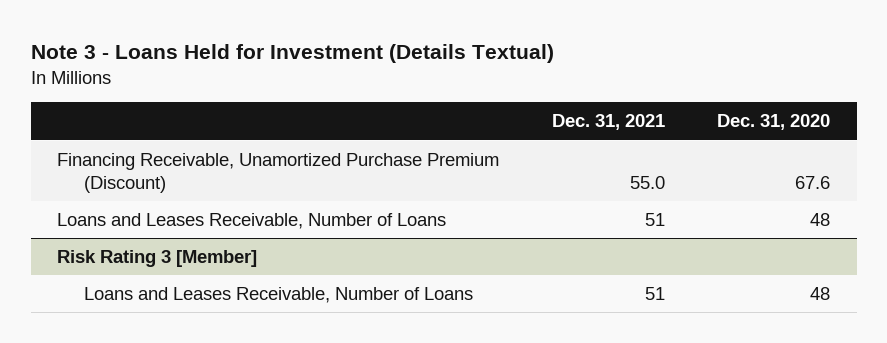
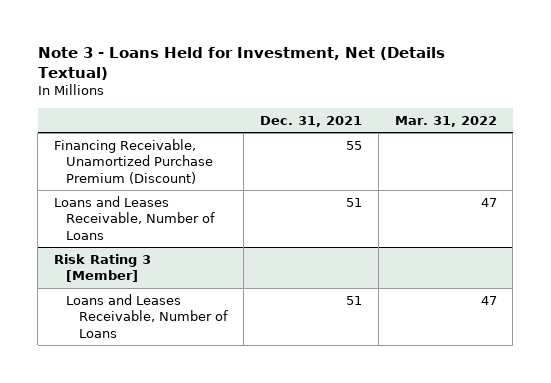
[30,44,554,64] Note 3 - Loans Held for Investment (Details Textual) -> [37,46,445,80] Note 3 - Loans Held for Investment, Net (Details Textual)
[717,114,831,131] Dec. 31, 2020 -> none
none -> [394,116,497,128] Mar. 31, 2022
[629,176,665,190] 55.0 -> [346,140,363,150] 55

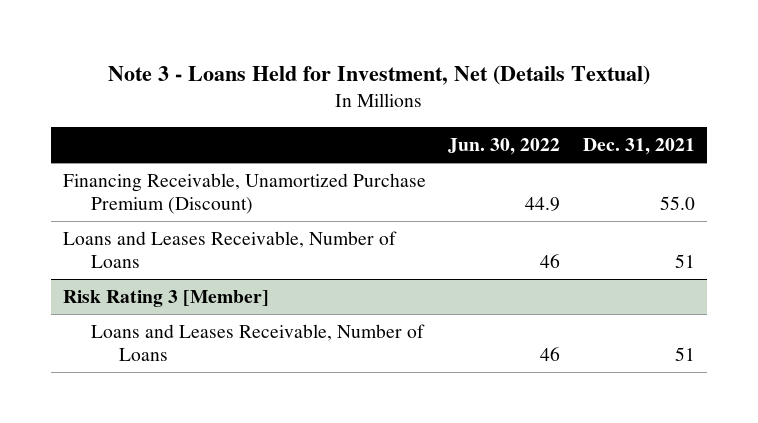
[394,116,497,128] Mar. 31, 2022 -> none
none -> [448,137,561,155] Jun. 30, 2022
[346,140,363,150] 55 -> [660,196,696,211] 55.0

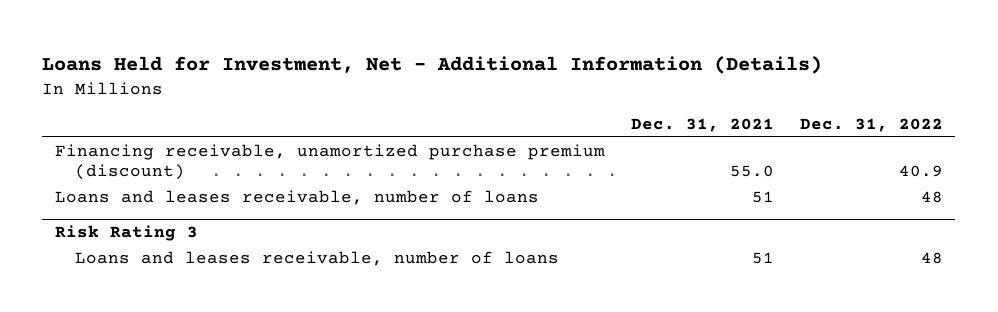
[107,65,650,86] Note 3 - Loans Held for Investment, Net (Details Textual) -> [42,55,823,74] Loans Held for Investment, Net - Additional Information (Details)
[448,137,561,155] Jun. 30, 2022 -> none
none -> [799,118,943,133] Dec. 31, 2022
[62,173,426,215] Financing Receivable, Unamortized Purchase Premium (Discount) -> [55,143,606,181] Financing receivable, unamortized purchase premium (discount)
[62,231,397,269] Loans and Leases Receivable, Number of Loans -> [55,189,540,205] Loans and leases receivable, number of loans
[62,290,269,308] Risk Rating 3 [Member] -> [55,225,199,242] Risk Rating 3
[90,324,425,362] Loans and Leases Receivable, Number of Loans -> [75,250,560,266] Loans and leases receivable, number of loans

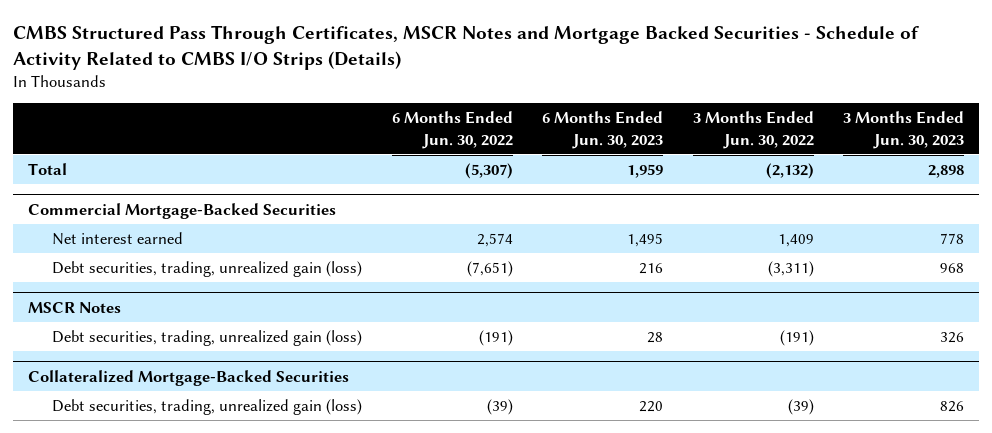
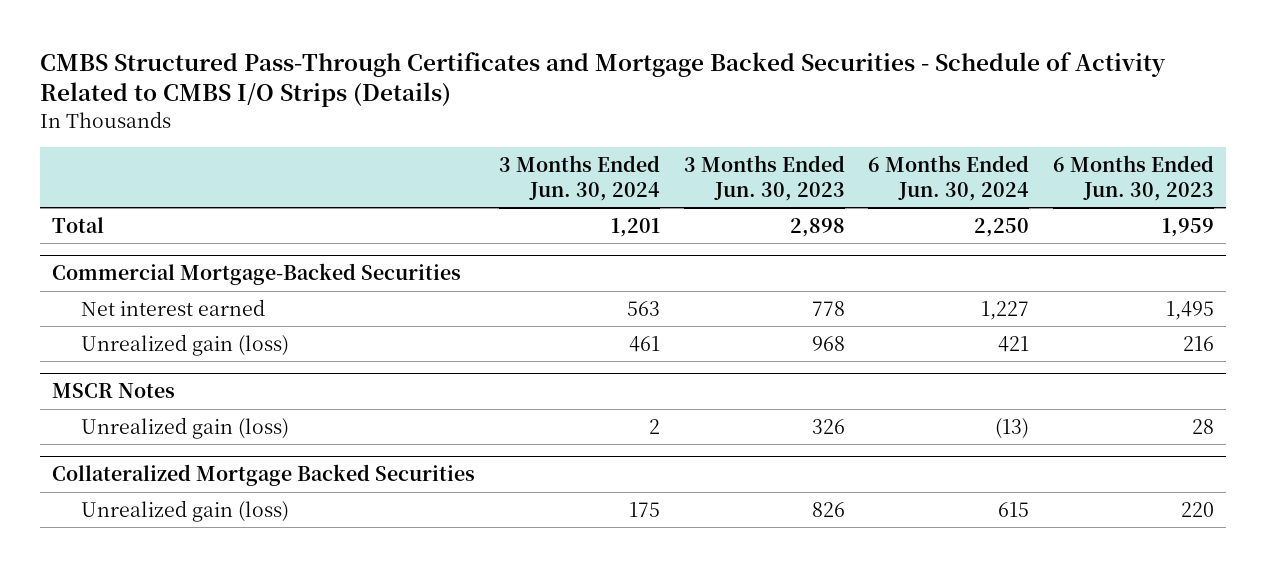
[13,25,920,70] CMBS Structured Pass Through Certificates, MSCR Notes and Mortgage Backed Securities - Schedule of Activity Related to CMBS I/O Strips (Details) -> [40,51,1167,108] CMBS Structured Pass-Through Certificates and Mortgage Backed Securities - Schedule of Activity Related to CMBS I/O Strips (Details)
[391,111,513,149] 6 Months Ended Jun. 30, 2022 -> none
[692,111,814,149] 3 Months Ended Jun. 30, 2022 -> none
none -> [499,154,661,202] 3 Months Ended Jun. 30, 2024
none -> [868,154,1030,202] 6 Months Ended Jun. 30, 2024
[52,260,363,277] Debt securities, trading, unrealized gain (loss) -> [80,333,289,356] Unrealized gain (loss)
[52,329,363,346] Debt securities, trading, unrealized gain (loss) -> [80,416,289,439] Unrealized gain (loss)
[28,369,350,386] Collateralized Mortgage-Backed Securities -> [52,464,476,487] Collateralized Mortgage Backed Securities
[52,398,363,415] Debt securities, trading, unrealized gain (loss) -> [80,499,289,522] Unrealized gain (loss)

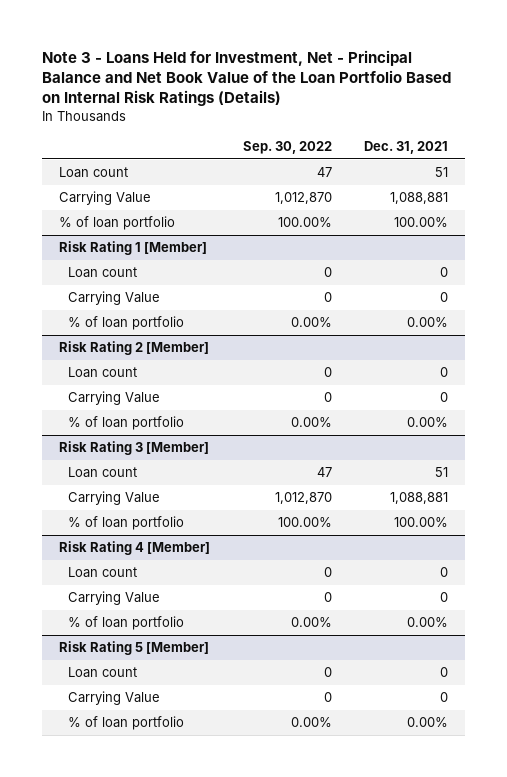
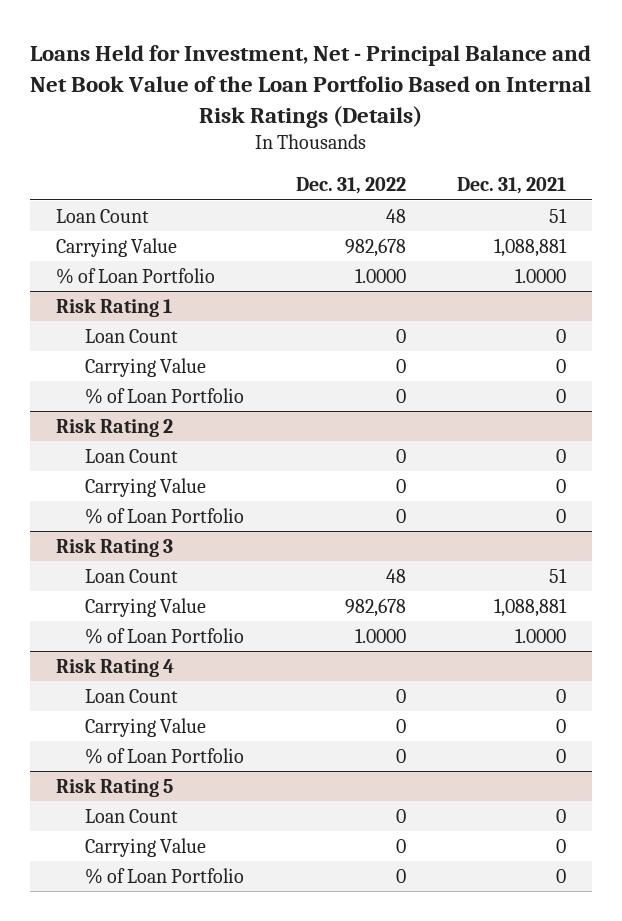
[42,49,452,107] Note 3 - Loans Held for Investment, Net - Principal Balance and Net Book Value of the Loan Portfolio Based on Internal Risk Ratings (Details) -> [30,45,592,128] Loans Held for Investment, Net - Principal Balance and Net Book Value of the Loan Portfolio Based on Internal Risk Ratings (Details)
[242,141,332,155] Sep. 30, 2022 -> none
none -> [295,177,406,195] Dec. 31, 2022
[58,167,128,179] Loan count -> [56,208,150,223] Loan Count
[58,216,175,231] % of loan portfolio -> [56,267,216,284] % of Loan Portfolio
[394,217,449,228] 100.00% -> [514,267,566,283] 1.0000
[58,241,207,256] Risk Rating 1 [Member] -> [56,297,173,317] Risk Rating 1
[68,267,138,279] Loan count -> [85,328,179,343] Loan Count
[68,316,185,331] % of loan portfolio -> [85,387,245,404] % of Loan Portfolio
[407,317,449,328] 0.00% -> [555,388,566,403] 0
[58,341,209,356] Risk Rating 2 [Member] -> [56,417,174,437] Risk Rating 2
[68,367,138,379] Loan count -> [85,448,179,463] Loan Count
[68,416,185,431] % of loan portfolio -> [85,507,245,524] % of Loan Portfolio
[407,417,449,428] 0.00% -> [555,508,566,523] 0
[58,441,209,456] Risk Rating 3 [Member] -> [56,537,174,557] Risk Rating 3
[68,467,138,479] Loan count -> [85,568,179,583] Loan Count
[68,516,185,531] % of loan portfolio -> [85,627,245,644] % of Loan Portfolio
[394,517,449,528] 100.00% -> [514,627,566,643] 1.0000
[58,541,210,556] Risk Rating 4 [Member] -> [56,657,175,677] Risk Rating 4
[68,567,138,579] Loan count -> [85,688,179,703] Loan Count
[68,616,185,631] % of loan portfolio -> [85,747,245,764] % of Loan Portfolio
[407,617,449,628] 0.00% -> [555,748,566,763] 0
[58,641,209,656] Risk Rating 5 [Member] -> [56,777,174,797] Risk Rating 5
[68,667,138,679] Loan count -> [85,808,179,823] Loan Count
[68,716,185,731] % of loan portfolio -> [85,867,245,884] % of Loan Portfolio
[407,717,449,728] 0.00% -> [555,868,566,883] 0

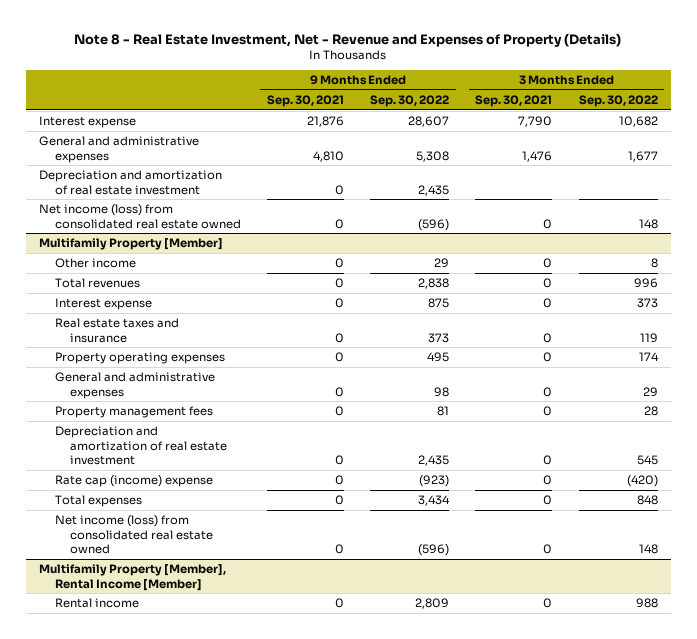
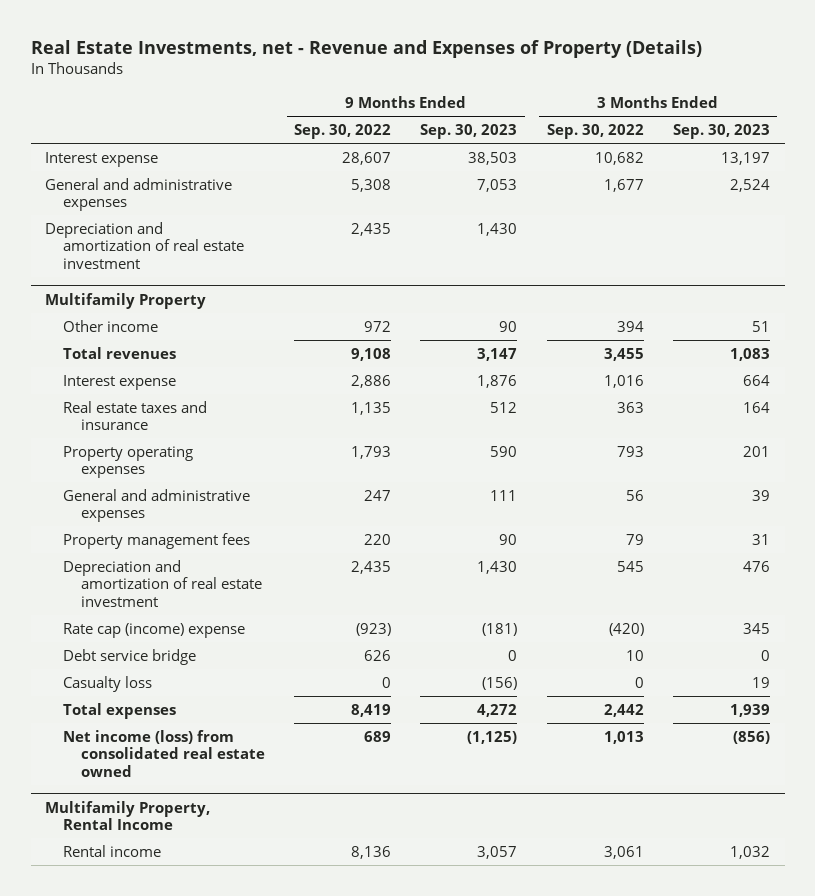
[74,32,622,47] Note 8 - Real Estate Investment, Net - Revenue and Expenses of Property (Details) -> [30,39,702,58] Real Estate Investments, net - Revenue and Expenses of Property (Details)
[266,95,344,108] Sep. 30, 2021 -> none
[475,95,553,108] Sep. 30, 2021 -> none
none -> [420,123,518,139] Sep. 30, 2023
none -> [673,123,771,139] Sep. 30, 2023
[39,204,241,229] Net income (loss) from consolidated real estate owned -> none
[39,238,224,251] Multifamily Property [Member] -> [45,292,207,309] Multifamily Property
[434,258,450,269] 29 -> [363,320,391,332] 972
[650,258,658,269] 8 -> [616,320,644,332] 394
[418,278,450,290] 2,838 -> [350,347,391,361] 9,108
[633,278,658,289] 996 -> [603,347,644,361] 3,455
[428,298,450,309] 875 -> [350,374,391,388] 2,886
[636,298,658,309] 373 -> [603,374,644,388] 1,016
[428,332,450,343] 373 -> [350,401,391,415] 1,135
[639,332,658,343] 119 -> [616,401,644,413] 363
[427,352,450,363] 495 -> [350,445,391,459] 1,793
[638,352,659,362] 174 -> [616,445,644,457] 793
[434,386,450,397] 98 -> [363,489,391,501] 247
[642,386,658,397] 29 -> [625,489,644,501] 56
[437,406,450,417] 81 -> [363,533,391,545] 220
[643,406,658,417] 28 -> [625,533,644,545] 79
none -> [62,648,196,665] Debt service bridge
none -> [62,675,152,692] Casualty loss
[418,495,451,507] 3,434 -> [350,703,391,717] 8,419
[636,495,658,506] 848 -> [603,703,644,717] 2,442
[418,544,450,557] (596) -> [363,730,391,742] 689
[638,544,658,555] 148 -> [603,730,644,744] 1,013
[39,564,227,591] Multifamily Property [Member], Rental Income [Member] -> [45,800,211,830] Multifamily Property, Rental Income
[415,598,450,610] 2,809 -> [350,845,391,859] 8,136
[635,598,658,609] 988 -> [603,845,644,859] 3,061

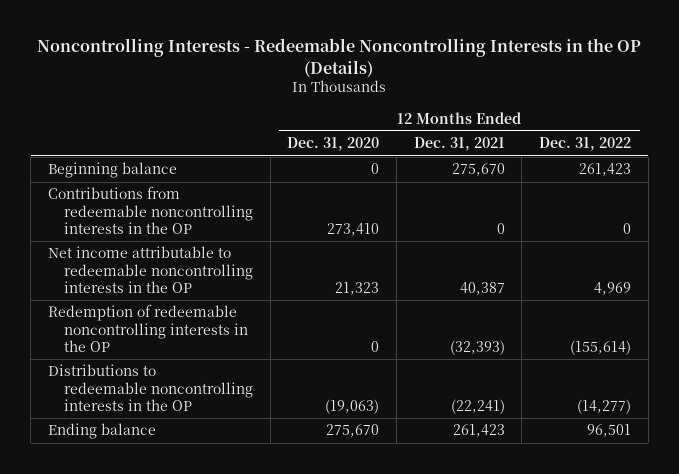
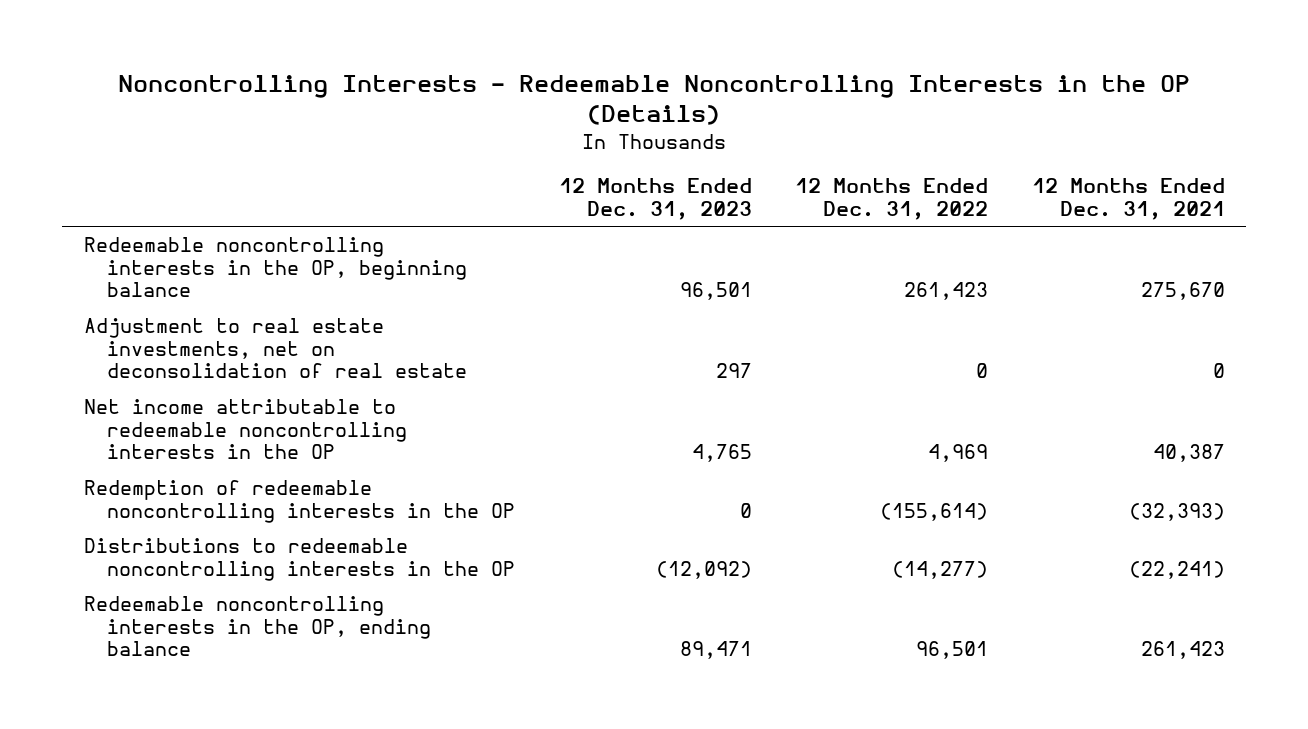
[287,137,380,152] Dec. 31, 2020 -> none
none -> [558,178,752,220] 12 Months Ended Dec. 31, 2023
[47,186,253,234] Contributions from redeemable noncontrolling interests in the OP -> none
[47,162,177,179] Beginning balance -> [83,237,467,298] Redeemable noncontrolling interests in the OP, beginning balance
none -> [83,318,467,379] Adjustment to real estate investments, net on deconsolidation of real estate
[47,423,156,440] Ending balance -> [83,596,431,657] Redeemable noncontrolling interests in the OP, ending balance

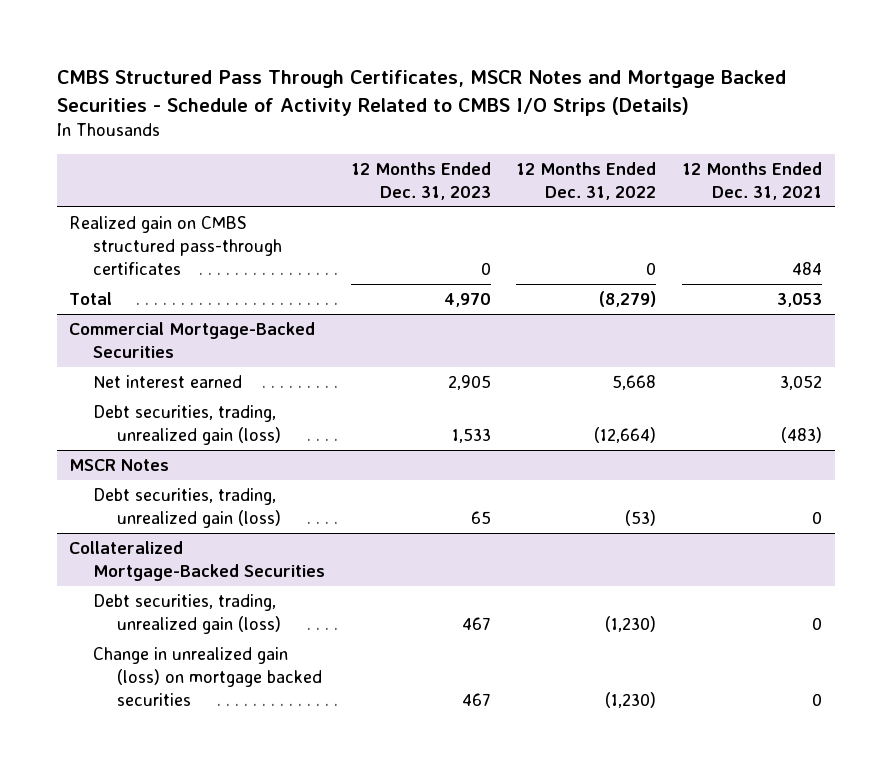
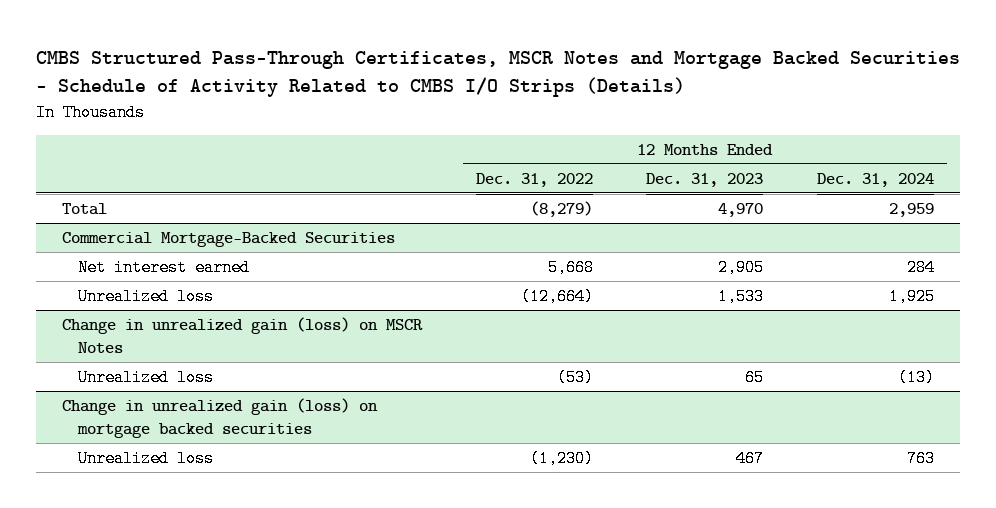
[56,70,786,116] CMBS Structured Pass Through Certificates, MSCR Notes and Mortgage Backed Securities - Schedule of Activity Related to CMBS I/O Strips (Details) -> [35,50,960,98] CMBS Structured Pass-Through Certificates, MSCR Notes and Mortgage Backed Securities - Schedule of Activity Related to CMBS I/O Strips (Details)
[681,161,822,200] 12 Months Ended Dec. 31, 2021 -> none
none -> [816,172,934,187] Dec. 31, 2024
[69,216,283,276] Realized gain on CMBS structured pass-through certificates -> none
[93,647,323,707] Change in unrealized gain (loss) on mortgage backed securities -> none
[93,405,282,446] Debt securities, trading, unrealized gain (loss) -> [77,288,214,306] Unrealized loss
[69,459,170,472] MSCR Notes -> [62,317,424,354] Change in unrealized gain (loss) on MSCR Notes
[93,488,282,529] Debt securities, trading, unrealized gain (loss) -> [77,369,214,387] Unrealized loss
[69,541,326,582] Collateralized Mortgage-Backed Securities -> [62,398,379,439] Change in unrealized gain (loss) on mortgage backed securities
[93,594,282,635] Debt securities, trading, unrealized gain (loss) -> [77,450,214,468] Unrealized loss

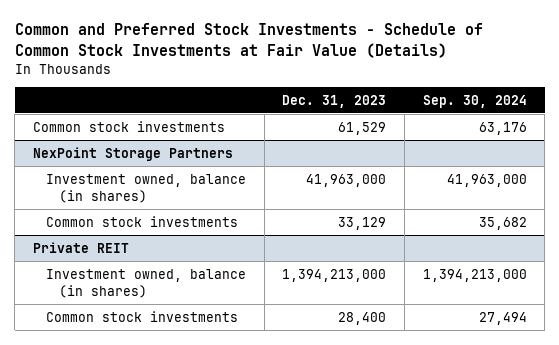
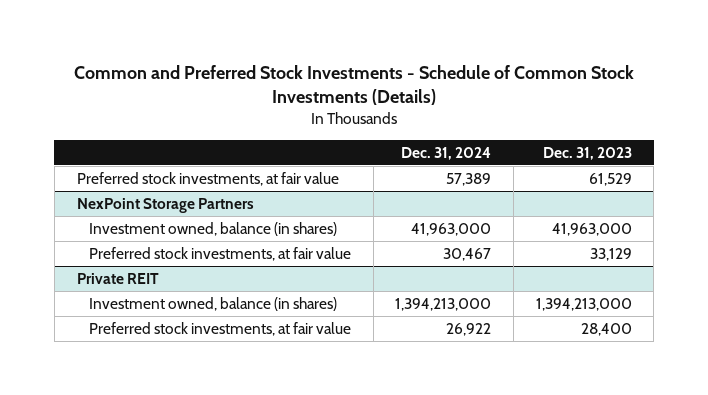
[14,23,483,58] Common and Preferred Stock Investments - Schedule of Common Stock Investments at Fair Value (Details) -> [74,64,635,105] Common and Preferred Stock Investments - Schedule of Common Stock Investments (Details)
[422,94,527,108] Sep. 30, 2024 -> none
none -> [401,146,492,160] Dec. 31, 2024
[32,120,225,132] Common stock investments -> [76,171,339,186] Preferred stock investments, at fair value
[46,215,239,227] Common stock investments -> [89,246,352,261] Preferred stock investments, at fair value
[46,310,239,322] Common stock investments -> [89,321,352,336] Preferred stock investments, at fair value

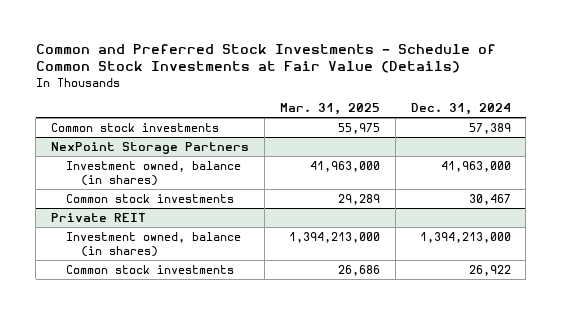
[74,64,635,105] Common and Preferred Stock Investments - Schedule of Common Stock Investments (Details) -> [35,43,496,74] Common and Preferred Stock Investments - Schedule of Common Stock Investments at Fair Value (Details)
[542,146,632,160] Dec. 31, 2023 -> none
none -> [279,103,380,116] Mar. 31, 2025
[76,171,339,186] Preferred stock investments, at fair value -> [51,122,220,132] Common stock investments
[89,246,352,261] Preferred stock investments, at fair value -> [66,193,235,203] Common stock investments
[89,321,352,336] Preferred stock investments, at fair value -> [66,264,235,274] Common stock investments

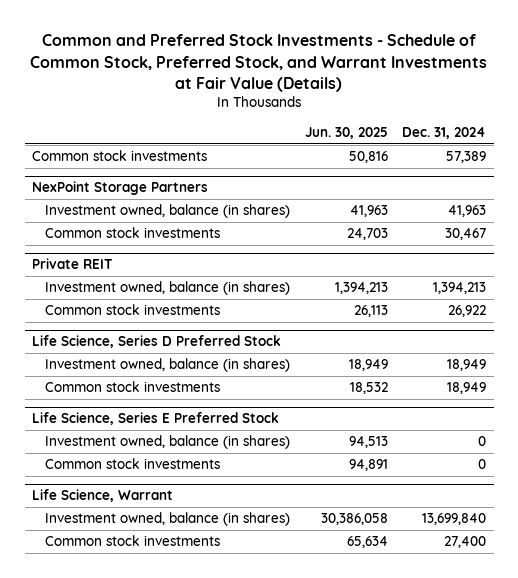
[35,43,496,74] Common and Preferred Stock Investments - Schedule of Common Stock Investments at Fair Value (Details) -> [30,34,488,92] Common and Preferred Stock Investments - Schedule of Common Stock, Preferred Stock, and Warrant Investments at Fair Value (Details)
[279,103,380,116] Mar. 31, 2025 -> none
none -> [304,127,388,140] Jun. 30, 2025
[440,160,511,172] 41,963,000 -> [448,205,487,218] 41,963
[419,231,511,243] 1,394,213,000 -> [433,282,487,295] 1,394,213
none -> [32,335,282,349] Life Science, Series D Preferred Stock
none -> [44,358,290,373] Investment owned, balance (in shares)
none -> [44,381,220,393] Common stock investments
none -> [32,412,280,426] Life Science, Series E Preferred Stock
none -> [44,435,290,450] Investment owned, balance (in shares)
none -> [44,458,220,470] Common stock investments
none -> [32,489,174,503] Life Science, Warrant
none -> [44,512,290,527] Investment owned, balance (in shares)
none -> [44,535,220,547] Common stock investments

